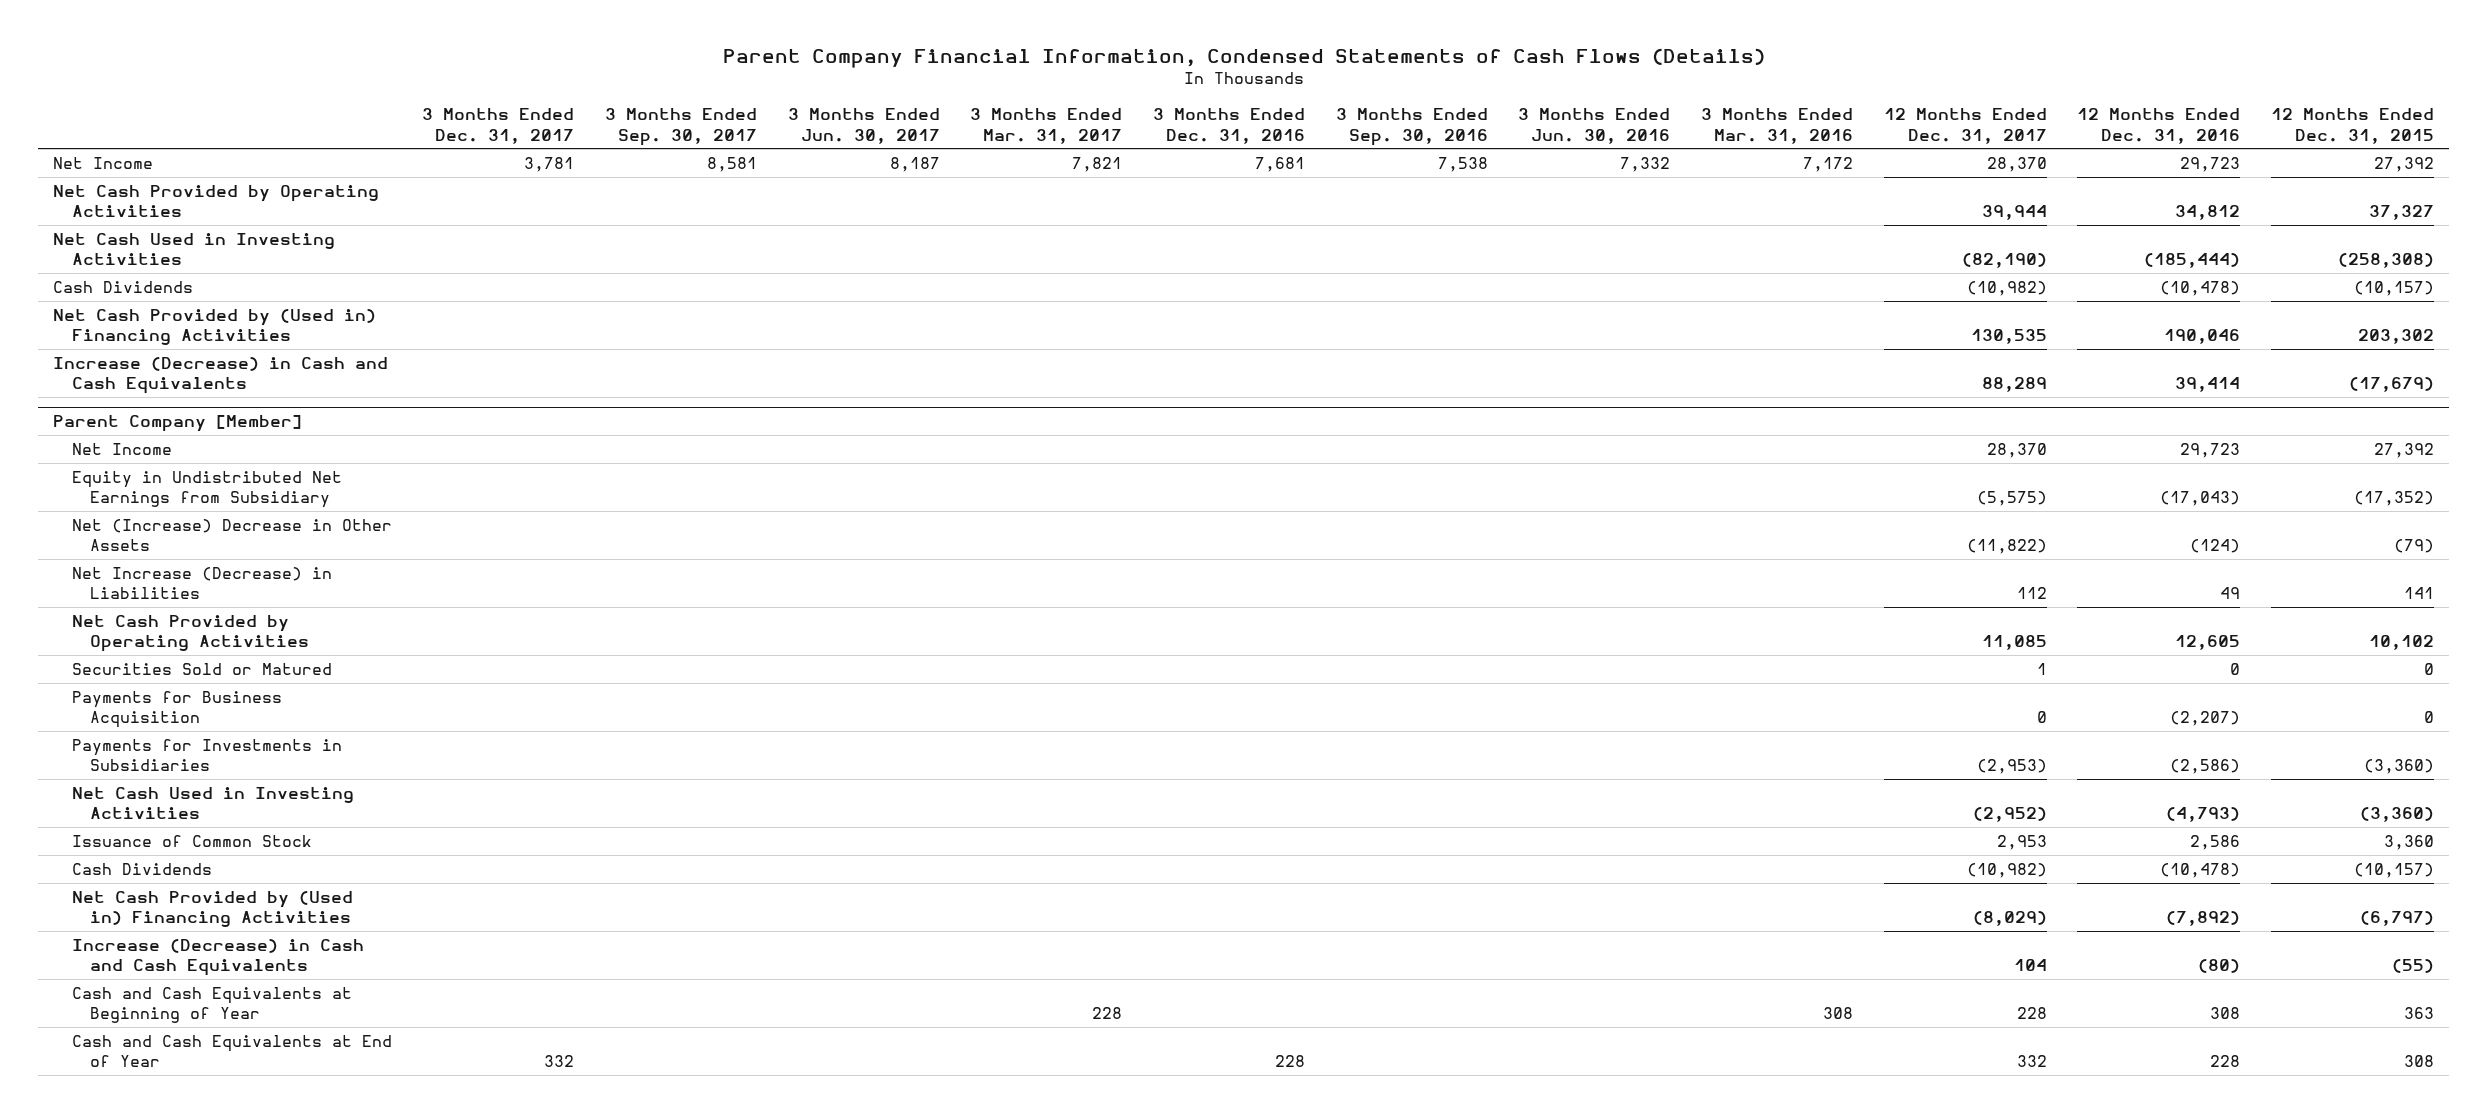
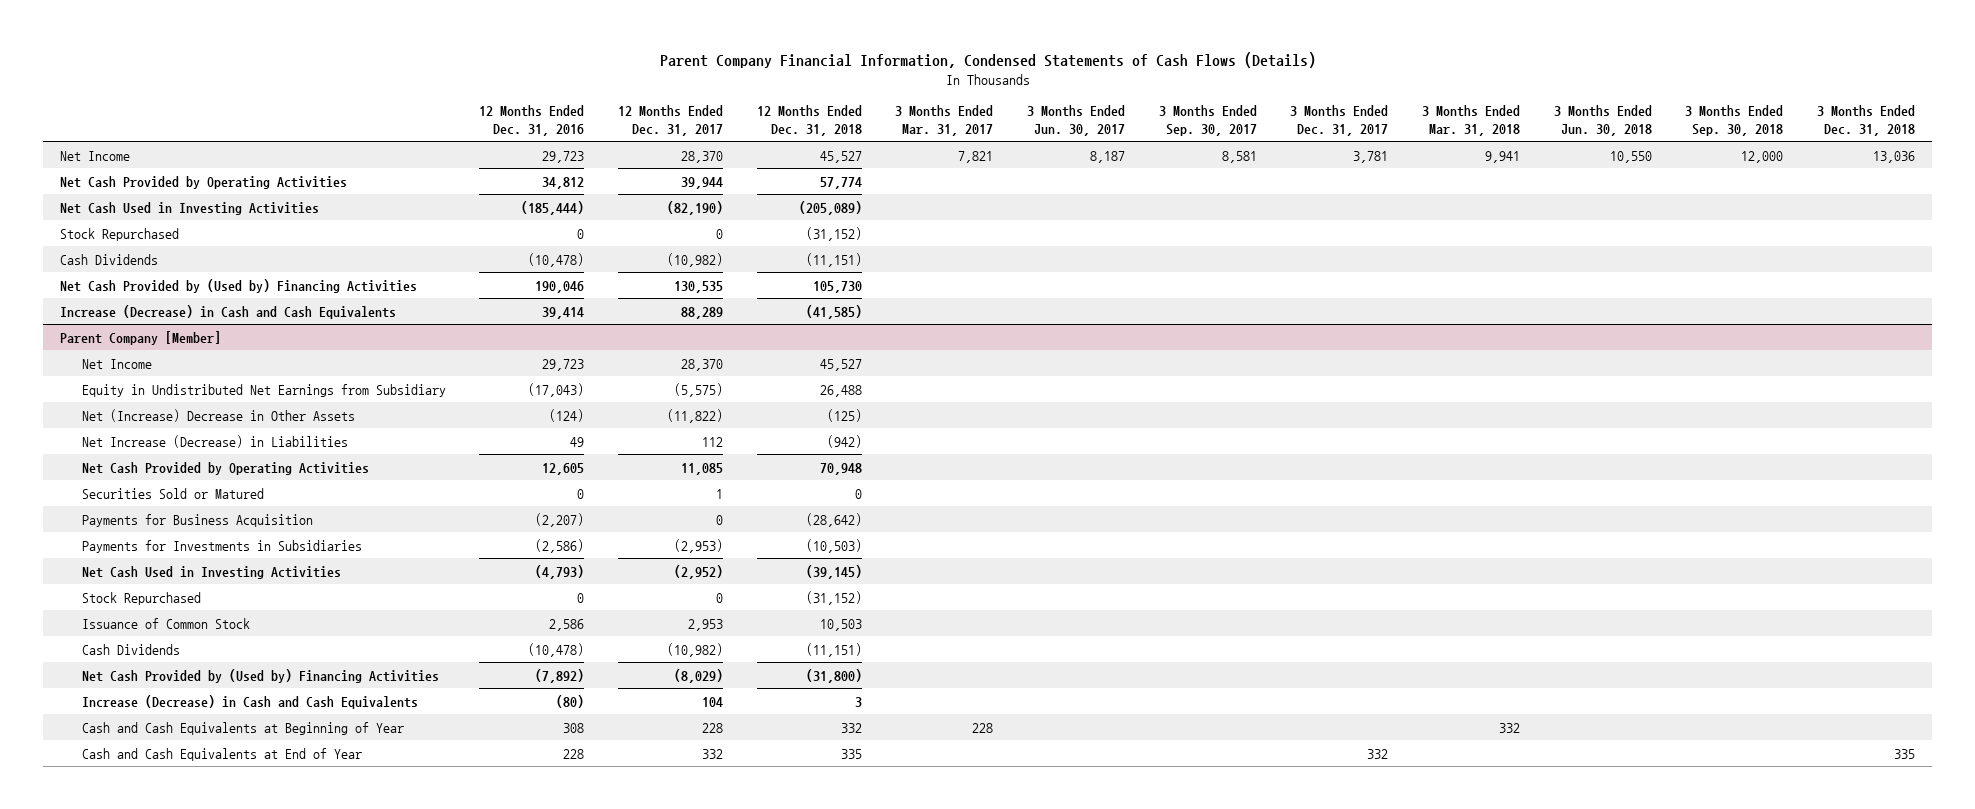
[1153,108,1306,144] 3 Months Ended Dec. 31, 2016 -> none
[1335,108,1488,146] 3 Months Ended Sep. 30, 2016 -> none
[1518,108,1671,144] 3 Months Ended Jun. 30, 2016 -> none
[1700,108,1853,144] 3 Months Ended Mar. 31, 2016 -> none
[2270,108,2434,144] 12 Months Ended Dec. 31, 2015 -> none
none -> [756,104,862,136] 12 Months Ended Dec. 31, 2018
none -> [1422,104,1521,136] 3 Months Ended Mar. 31, 2018
none -> [1553,104,1652,136] 3 Months Ended Jun. 30, 2018
none -> [1685,104,1784,136] 3 Months Ended Sep. 30, 2018
none -> [1817,104,1916,136] 3 Months Ended Dec. 31, 2018
none -> [60,227,180,241] Stock Repurchased
[53,308,377,346] Net Cash Provided by (Used in) Financing Activities -> [60,278,418,293] Net Cash Provided by (Used by) Financing Activities
none -> [81,591,201,605] Stock Repurchased
[71,890,353,928] Net Cash Provided by (Used in) Financing Activities -> [81,668,439,683] Net Cash Provided by (Used by) Financing Activities

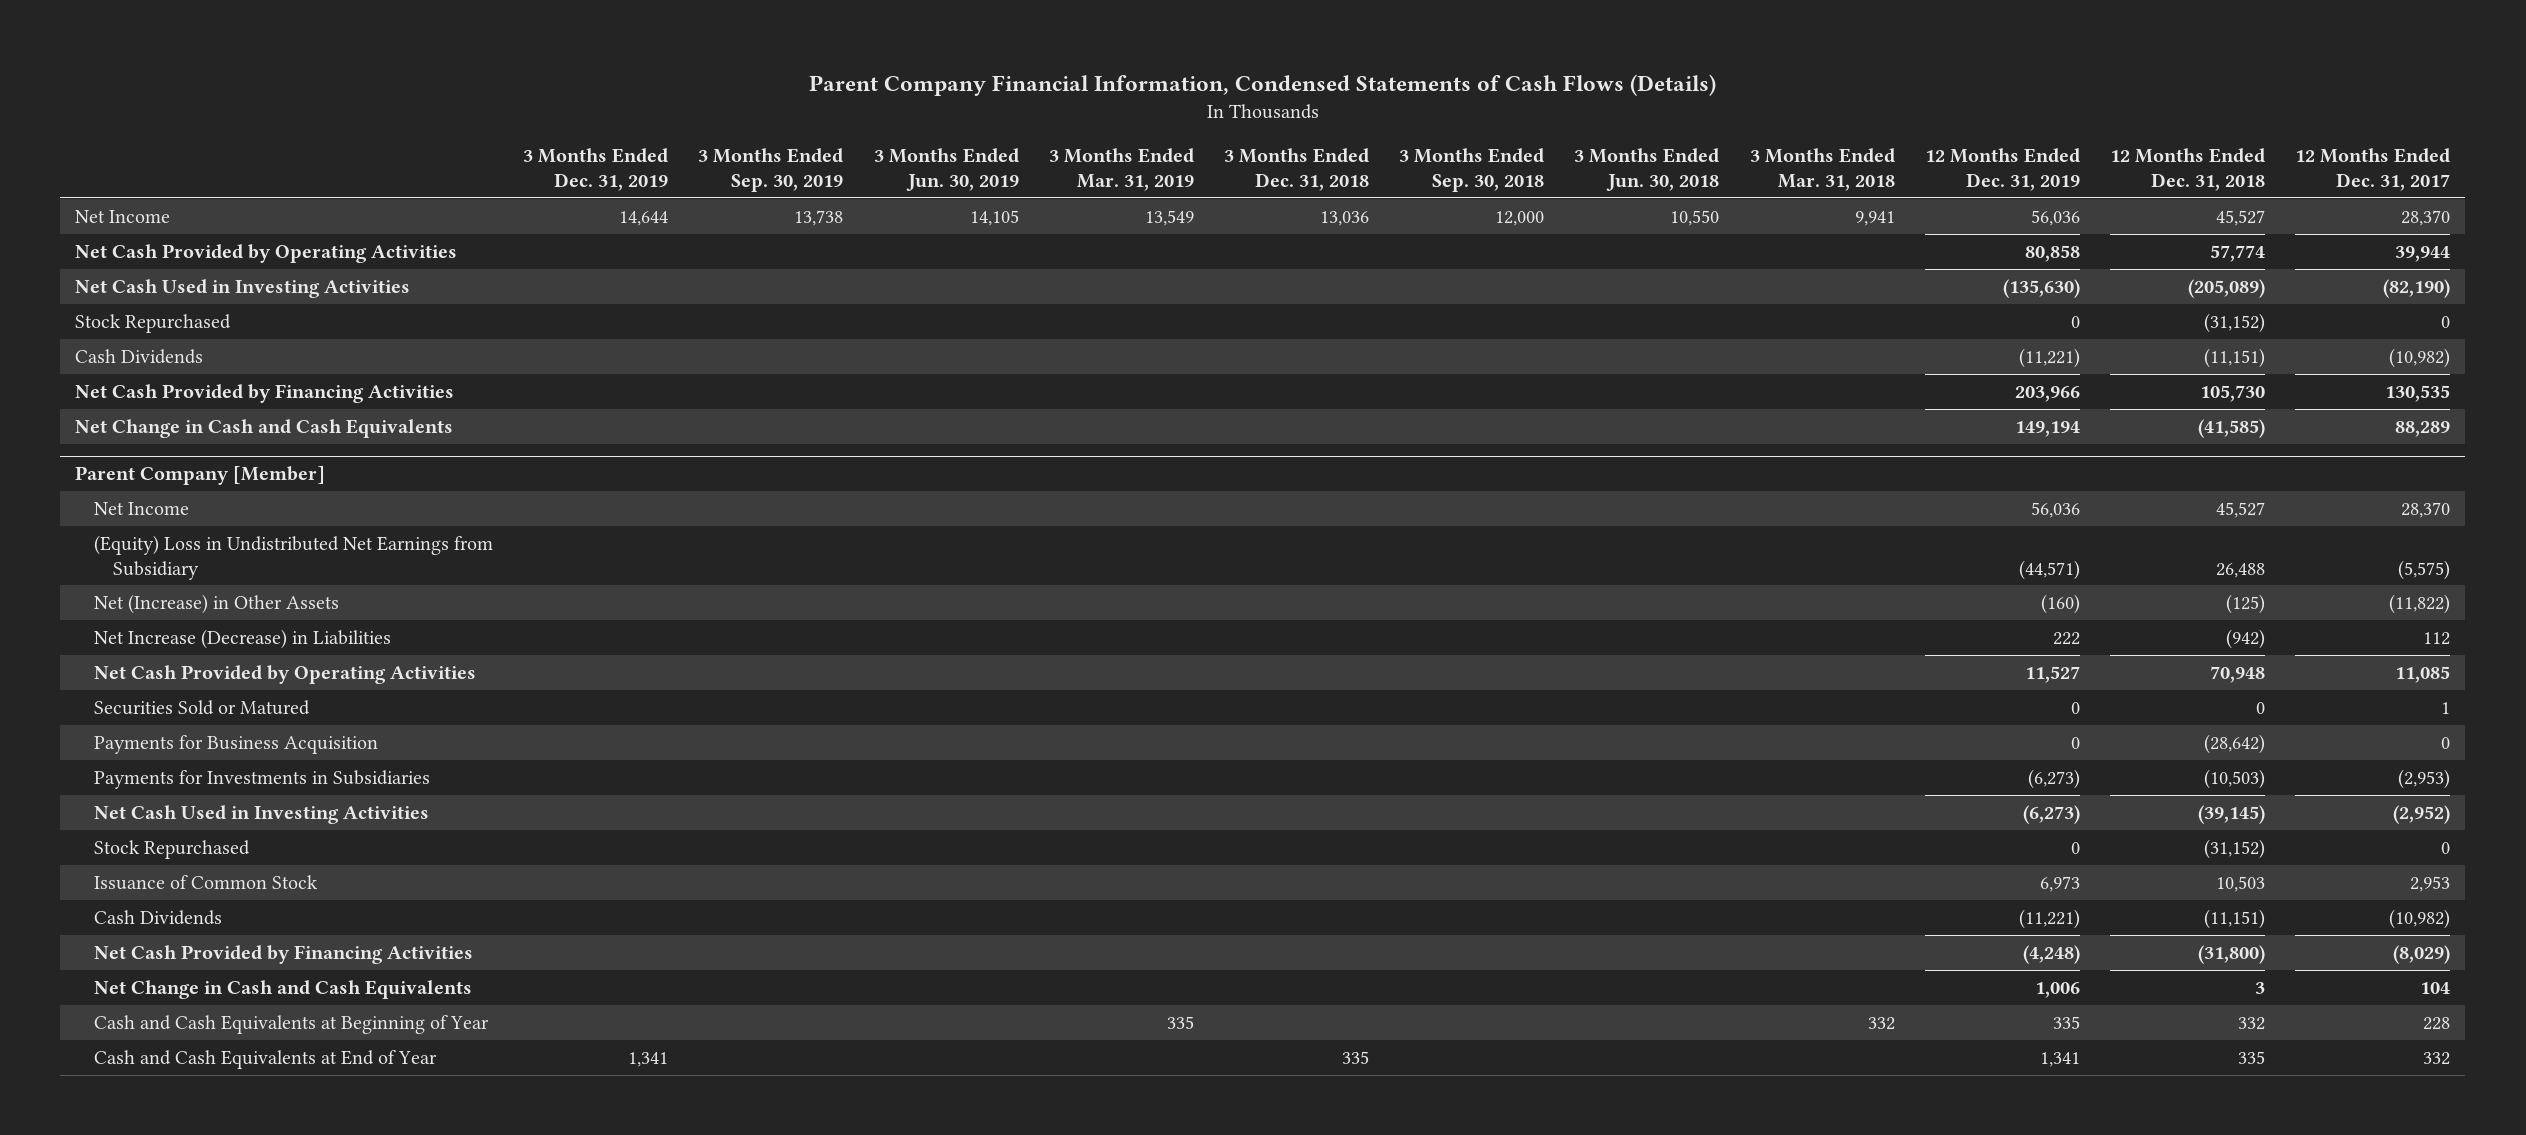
[479,104,585,136] 12 Months Ended Dec. 31, 2016 -> none
[895,104,994,136] 3 Months Ended Mar. 31, 2017 -> none
[1027,104,1126,136] 3 Months Ended Jun. 30, 2017 -> none
[1158,104,1257,136] 3 Months Ended Sep. 30, 2017 -> none
[1290,104,1389,136] 3 Months Ended Dec. 31, 2017 -> none
none -> [523,148,669,192] 3 Months Ended Dec. 31, 2019
none -> [698,148,844,193] 3 Months Ended Sep. 30, 2019
none -> [873,148,1019,192] 3 Months Ended Jun. 30, 2019
none -> [1048,148,1194,192] 3 Months Ended Mar. 31, 2019
none -> [1924,148,2080,192] 12 Months Ended Dec. 31, 2019
[60,278,418,293] Net Cash Provided by (Used by) Financing Activities -> [75,383,455,403] Net Cash Provided by Financing Activities
[60,304,397,319] Increase (Decrease) in Cash and Cash Equivalents -> [75,418,454,438] Net Change in Cash and Cash Equivalents
[81,383,446,397] Equity in Undistributed Net Earnings from Subsidiary -> [93,534,493,580] (Equity) Loss in Undistributed Net Earnings from Subsidiary
[81,408,355,422] Net (Increase) Decrease in Other Assets -> [93,593,339,614] Net (Increase) in Other Assets
[81,668,439,683] Net Cash Provided by (Used by) Financing Activities -> [93,944,473,964] Net Cash Provided by Financing Activities
[81,694,418,709] Increase (Decrease) in Cash and Cash Equivalents -> [93,979,472,999] Net Change in Cash and Cash Equivalents

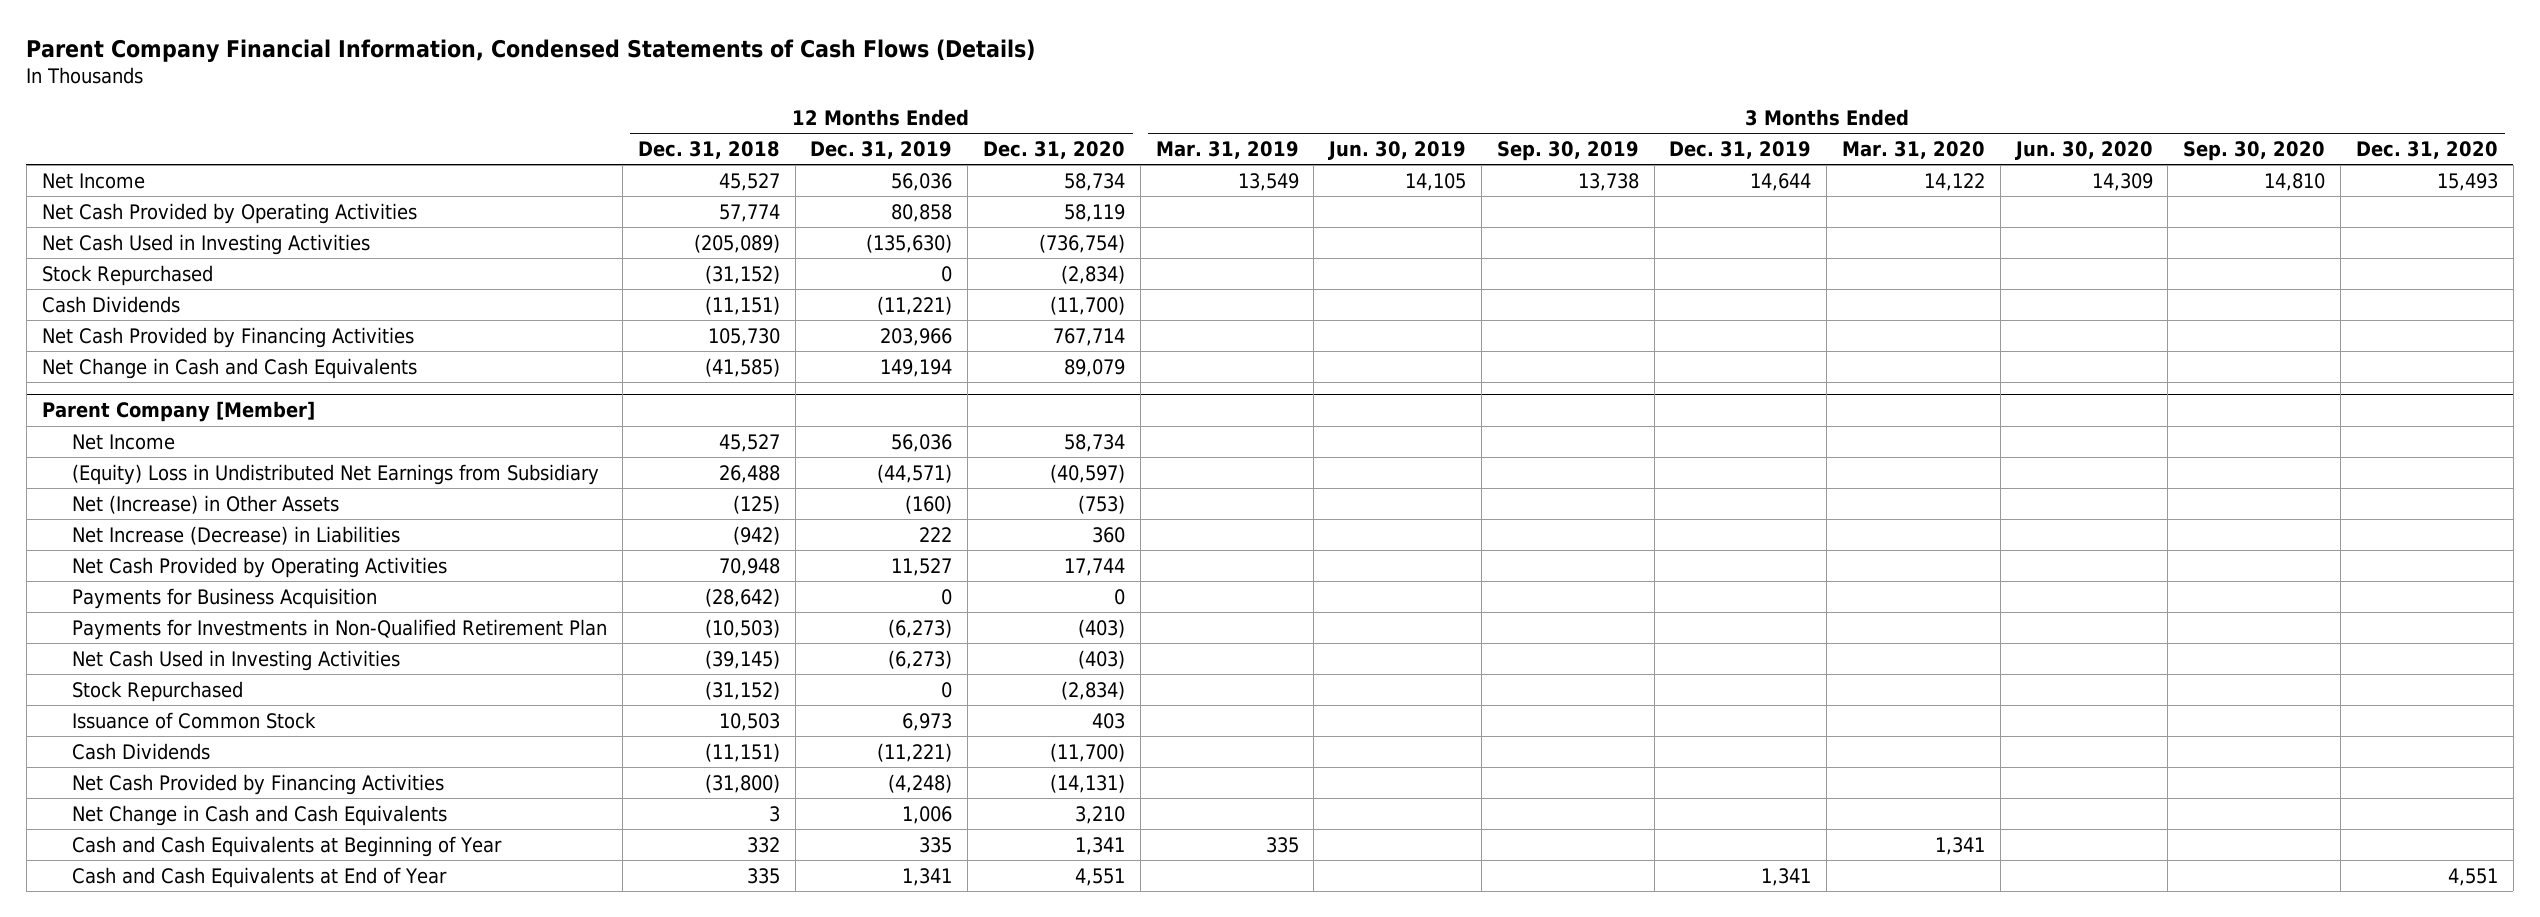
[1224,148,1370,192] 3 Months Ended Dec. 31, 2018 -> none
[1399,148,1545,193] 3 Months Ended Sep. 30, 2018 -> none
[1574,148,1720,192] 3 Months Ended Jun. 30, 2018 -> none
[1749,148,1895,192] 3 Months Ended Mar. 31, 2018 -> none
[2295,148,2451,192] 12 Months Ended Dec. 31, 2017 -> none
none -> [983,141,1126,160] Dec. 31, 2020
none -> [1842,141,1986,160] Mar. 31, 2020
none -> [2014,141,2153,161] Jun. 30, 2020
none -> [2183,141,2326,162] Sep. 30, 2020
none -> [2355,141,2498,160] Dec. 31, 2020
[93,699,310,715] Securities Sold or Matured -> none
[93,769,430,789] Payments for Investments in Subsidiaries -> [72,618,608,640] Payments for Investments in Non-Qualified Retirement Plan

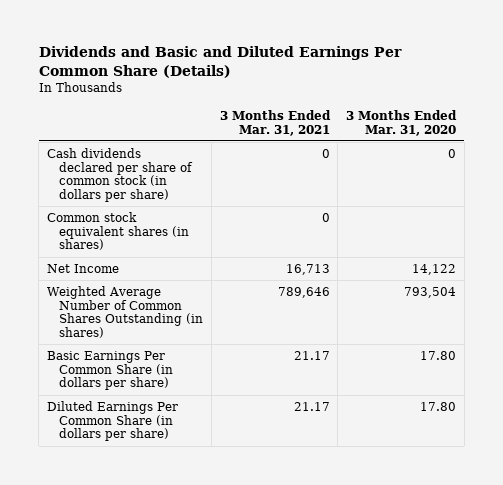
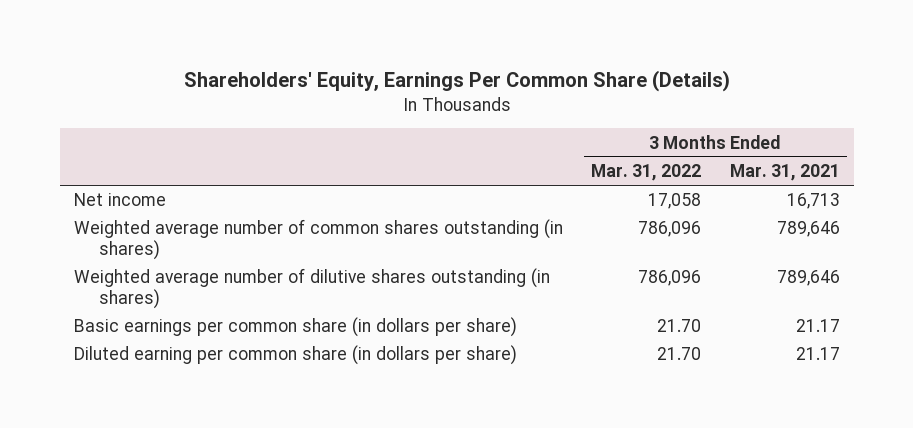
[38,46,402,78] Dividends and Basic and Diluted Earnings Per Common Share (Details) -> [183,69,730,92] Shareholders' Equity, Earnings Per Common Share (Details)
[346,109,458,136] 3 Months Ended Mar. 31, 2020 -> none
none -> [591,164,702,182] Mar. 31, 2022
[46,147,194,203] Cash dividends declared per share of common stock (in dollars per share) -> none
[46,211,190,251] Common stock equivalent shares (in shares) -> none
[46,263,119,273] Net Income -> [73,193,166,207] Net income
[46,285,204,339] Weighted Average Number of Common Shares Outstanding (in shares) -> [73,219,563,260] Weighted average number of common shares outstanding (in shares)
none -> [73,268,550,309] Weighted average number of dilutive shares outstanding (in shares)
[46,350,174,391] Basic Earnings Per Common Share (in dollars per share) -> [73,317,517,338] Basic earnings per common share (in dollars per share)
[46,400,178,442] Diluted Earnings Per Common Share (in dollars per share) -> [73,345,517,366] Diluted earning per common share (in dollars per share)

